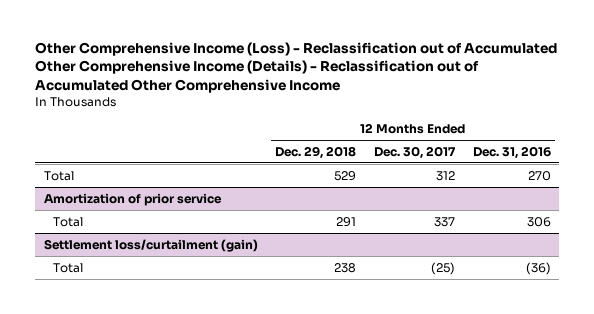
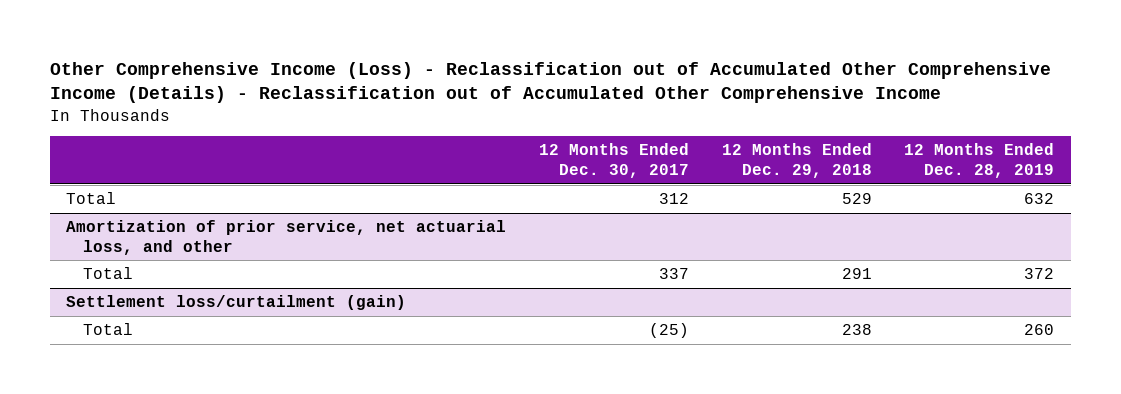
[472,145,551,159] Dec. 31, 2016 -> none
none -> [904,143,1055,179] 12 Months Ended Dec. 28, 2019
[43,192,222,206] Amortization of prior service -> [66,220,507,255] Amortization of prior service, net actuarial loss, and other

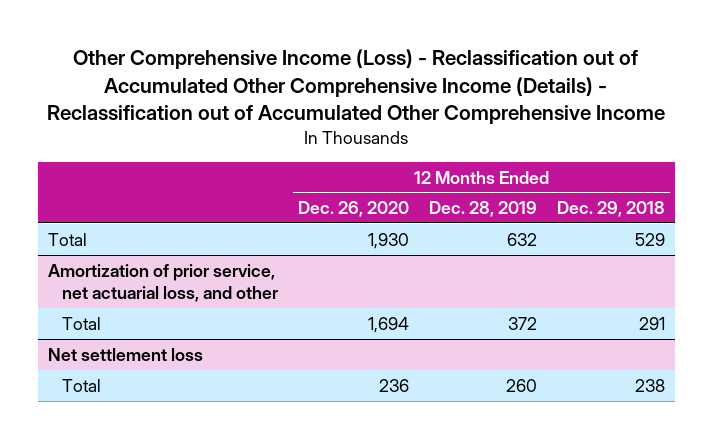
[539,143,690,179] 12 Months Ended Dec. 30, 2017 -> none
none -> [298,201,410,218] Dec. 26, 2020
[66,295,407,311] Settlement loss/curtailment (gain) -> [47,347,203,361] Net settlement loss

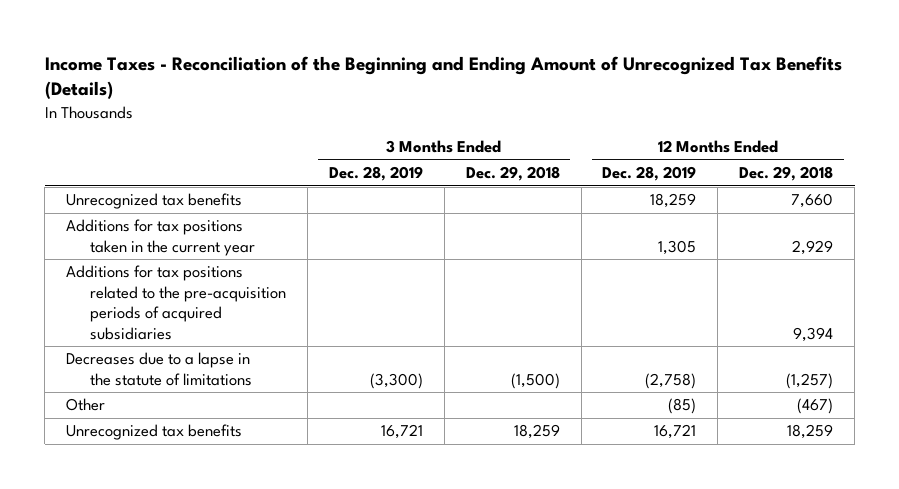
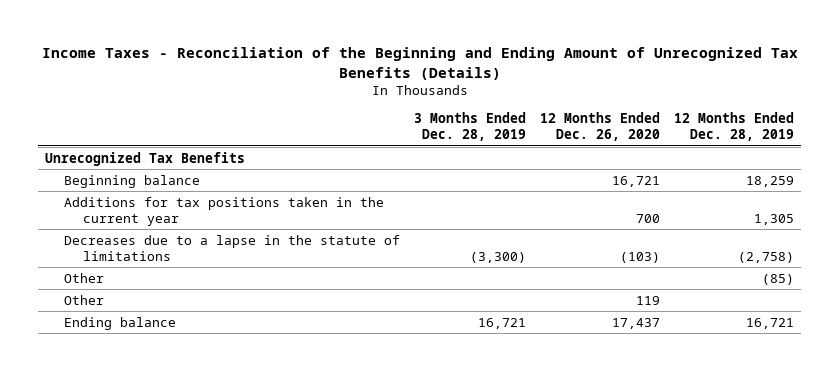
[465,166,560,182] Dec. 29, 2018 -> none
[739,166,834,182] Dec. 29, 2018 -> none
none -> [540,112,661,142] 12 Months Ended Dec. 26, 2020
none -> [44,151,245,166] Unrecognized Tax Benefits
[65,193,242,210] Unrecognized tax benefits -> [63,174,200,188] Beginning balance
[65,265,287,340] Additions for tax positions related to the pre-acquisition periods of acquired subsidiaries -> none
none -> [63,294,104,305] Other
[65,424,242,441] Unrecognized tax benefits -> [63,316,176,330] Ending balance

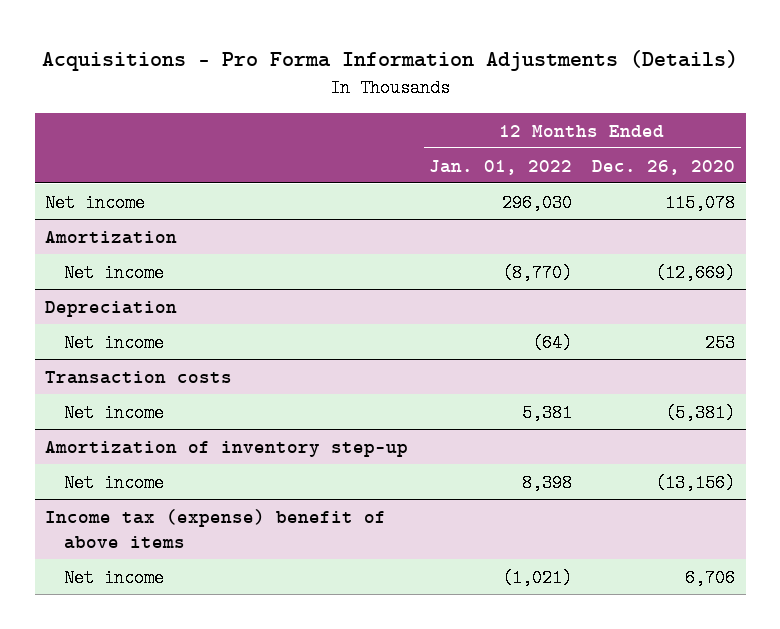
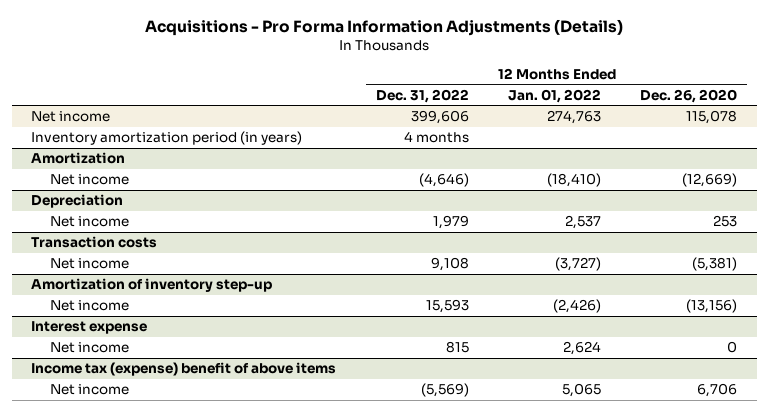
none -> [375,88,469,103] Dec. 31, 2022
[501,193,572,212] 296,030 -> [547,110,602,125] 274,763
none -> [31,131,303,146] Inventory amortization period (in years)
[501,263,572,282] (8,770) -> [547,173,602,188] (18,410)
[531,333,572,352] (64) -> [565,215,602,230] 2,537
[521,403,572,422] 5,381 -> [555,257,602,272] (3,727)
[521,473,572,492] 8,398 -> [553,299,602,314] (2,426)
none -> [31,321,148,335] Interest expense
none -> [49,342,129,354] Net income
[501,568,572,587] (1,021) -> [562,383,602,398] 5,065

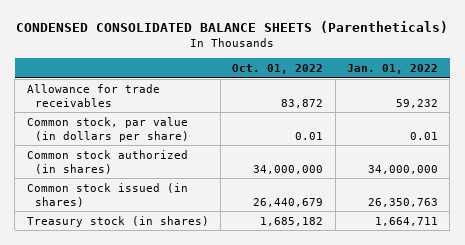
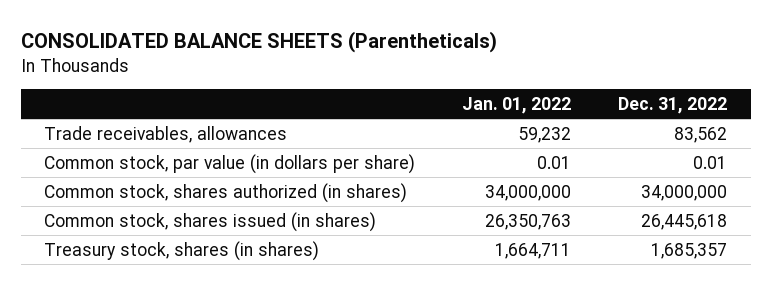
[16,21,449,34] CONDENSED CONSOLIDATED BALANCE SHEETS (Parentheticals) -> [20,30,497,53] CONSOLIDATED BALANCE SHEETS (Parentheticals)
[232,64,324,75] Oct. 01, 2022 -> none
none -> [618,96,728,114] Dec. 31, 2022
[26,83,160,107] Allowance for trade receivables -> [44,125,288,143] Trade receivables, allowances
[26,149,188,174] Common stock authorized (in shares) -> [44,182,408,203] Common stock, shares authorized (in shares)
[26,182,188,207] Common stock issued (in shares) -> [44,211,377,232] Common stock, shares issued (in shares)
[26,215,209,227] Treasury stock (in shares) -> [44,240,320,261] Treasury stock, shares (in shares)

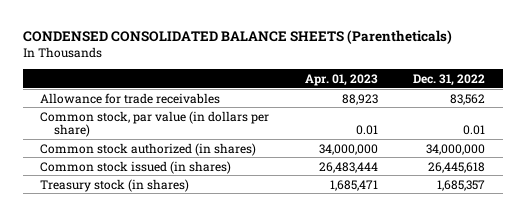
[20,30,497,53] CONSOLIDATED BALANCE SHEETS (Parentheticals) -> [22,30,452,45] CONDENSED CONSOLIDATED BALANCE SHEETS (Parentheticals)
[462,96,572,114] Jan. 01, 2022 -> none
none -> [304,73,378,86] Apr. 01, 2023
[44,125,288,143] Trade receivables, allowances -> [40,92,221,104] Allowance for trade receivables
[44,182,408,203] Common stock, shares authorized (in shares) -> [40,142,257,156] Common stock authorized (in shares)
[44,211,377,232] Common stock, shares issued (in shares) -> [40,160,232,174] Common stock issued (in shares)
[44,240,320,261] Treasury stock, shares (in shares) -> [40,178,190,192] Treasury stock (in shares)

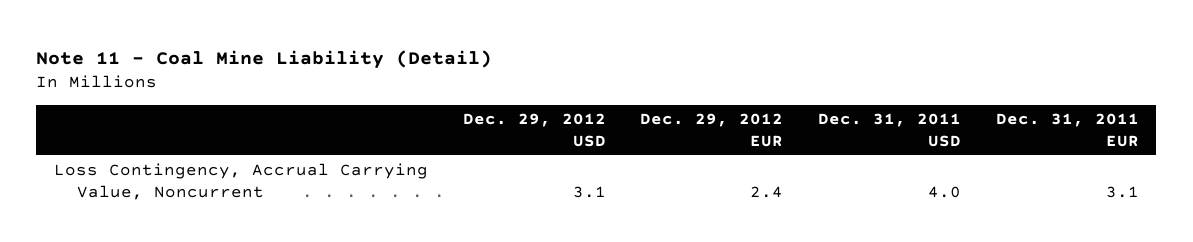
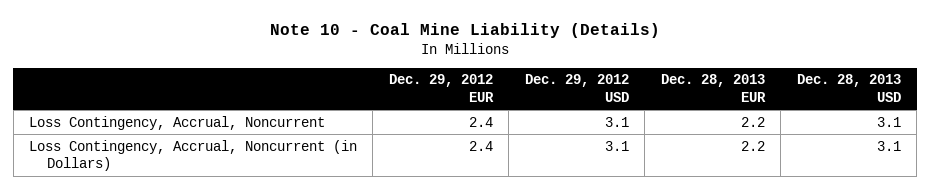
[36,49,493,69] Note 11 - Coal Mine Liability (Detail) -> [269,22,660,38] Note 10 - Coal Mine Liability (Details)
[818,113,962,147] Dec. 31, 2011 USD -> none
[996,113,1140,147] Dec. 31, 2011 EUR -> none
none -> [660,74,766,103] Dec. 28, 2013 EUR
none -> [796,74,901,103] Dec. 28, 2013 USD
[53,163,428,200] Loss Contingency, Accrual Carrying Value, Noncurrent -> [28,115,325,130] Loss Contingency, Accrual, Noncurrent
none -> [28,139,357,172] Loss Contingency, Accrual, Noncurrent (in Dollars)

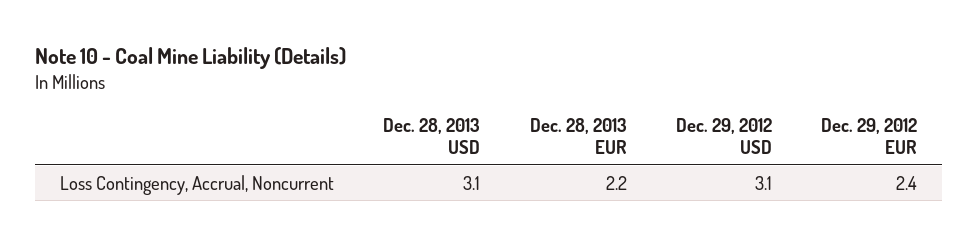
[28,139,357,172] Loss Contingency, Accrual, Noncurrent (in Dollars) -> none

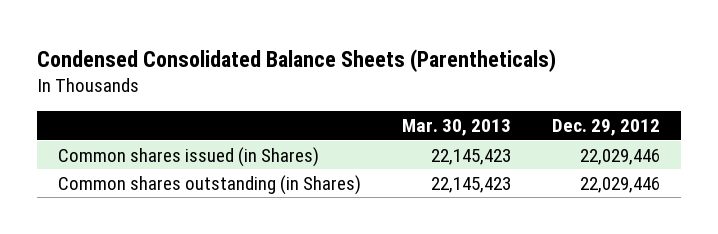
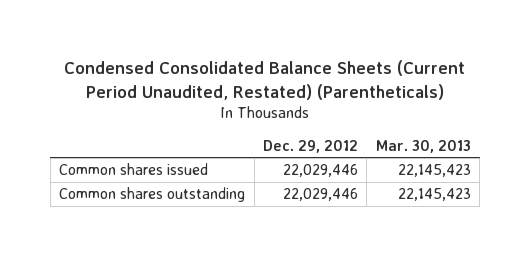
[37,48,557,72] Condensed Consolidated Balance Sheets (Parentheticals) -> [63,59,465,100] Condensed Consolidated Balance Sheets (Current Period Unaudited, Restated) (Parentheticals)
[57,146,319,167] Common shares issued (in Shares) -> [59,163,209,176] Common shares issued
[57,174,361,195] Common shares outstanding (in Shares) -> [59,187,246,203] Common shares outstanding

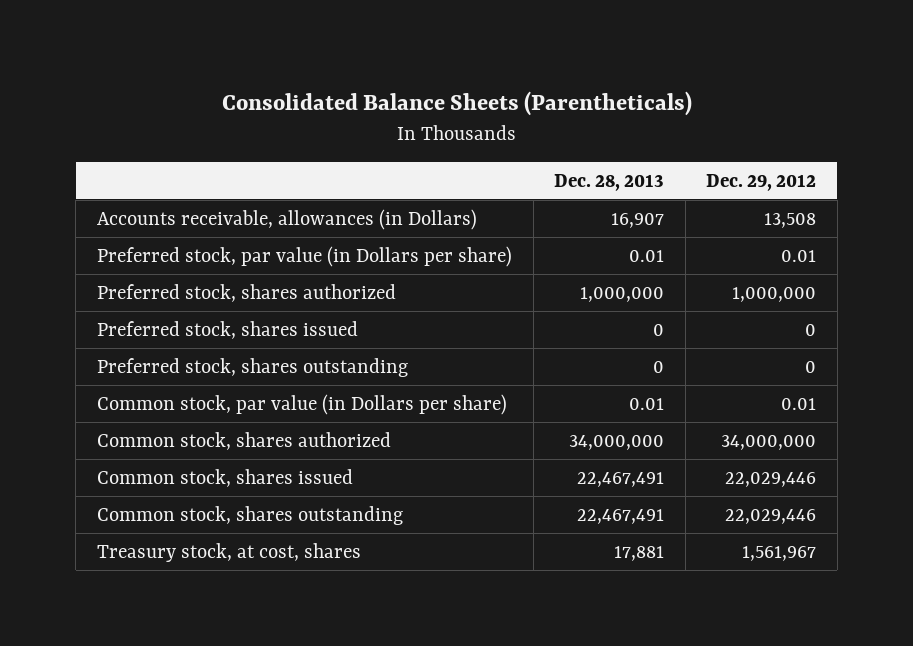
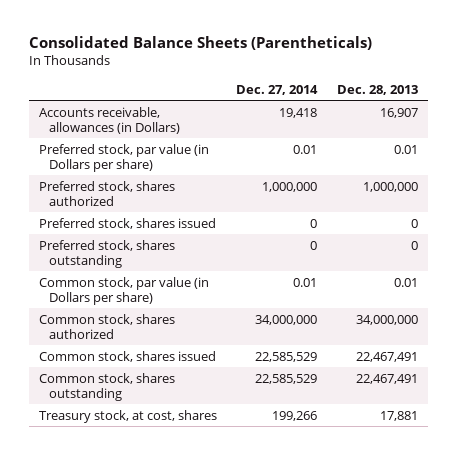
[706,173,817,191] Dec. 29, 2012 -> none
none -> [236,84,319,95] Dec. 27, 2014
[97,320,359,339] Preferred stock, shares issued -> [38,217,216,229] Prеfеrrеd stock, sharеs issuеd
[97,357,409,377] Preferred stock, shares outstanding -> [38,239,175,268] Prеfеrrеd stock, sharеs outstanding
[97,393,508,415] Common stock, par value (in Dollars per share) -> [38,276,209,305] Common stock, par valuе (in Dollars per share)
[97,431,392,450] Common stock, shares authorized -> [38,313,175,339] Common stock, sharеs authorizеd
[97,468,354,487] Common stock, shares issued -> [38,350,216,362] Common stock, sharеs issuеd
[97,505,404,525] Common stock, shares outstanding -> [38,372,175,401] Common stock, sharеs outstanding
[97,542,362,562] Treasury stock, at cost, shares -> [38,409,217,423] Trеasury stock, at cost, sharеs

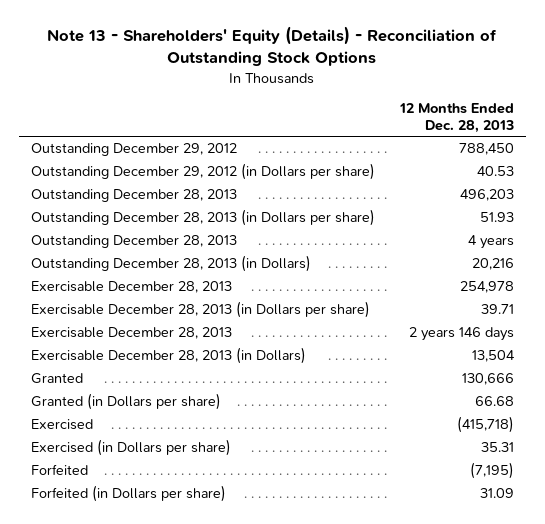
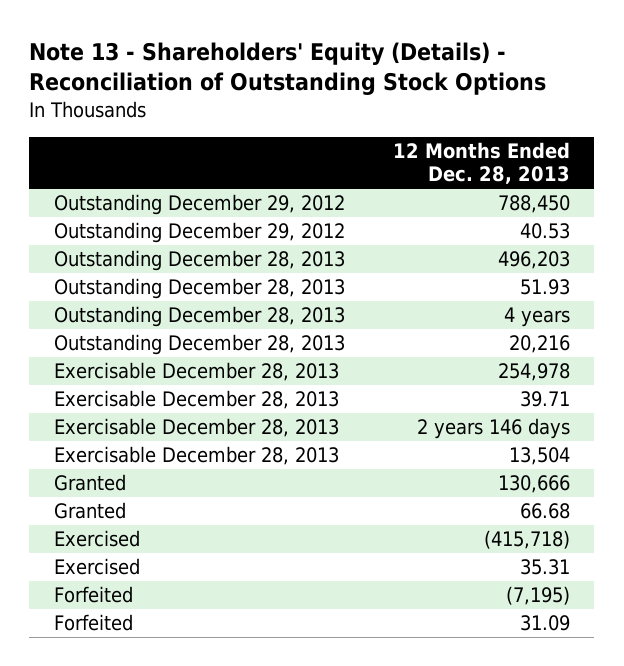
[30,163,375,181] Outstanding December 29, 2012 (in Dollars per share) -> [53,222,345,244] Outstanding December 29, 2012
[30,209,375,227] Outstanding December 28, 2013 (in Dollars per share) -> [53,278,345,300] Outstanding December 28, 2013
[30,255,311,273] Outstanding December 28, 2013 (in Dollars) -> [53,334,345,356] Outstanding December 28, 2013
[30,301,370,319] Exercisable December 28, 2013 (in Dollars per share) -> [53,390,339,410] Exercisable December 28, 2013
[30,347,306,365] Exercisable December 28, 2013 (in Dollars) -> [53,446,339,466] Exercisable December 28, 2013
[30,393,221,411] Granted (in Dollars per share) -> [53,502,126,520] Granted
[30,439,231,457] Exercised (in Dollars per share) -> [53,558,140,576] Exercised
[30,485,226,503] Forfeited (in Dollars per share) -> [53,614,133,632] Forfeited

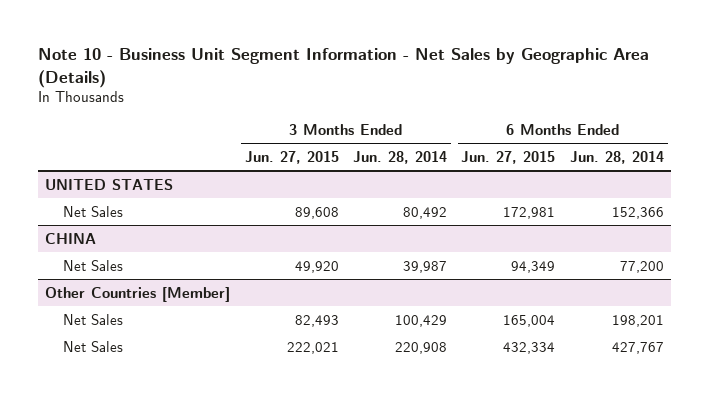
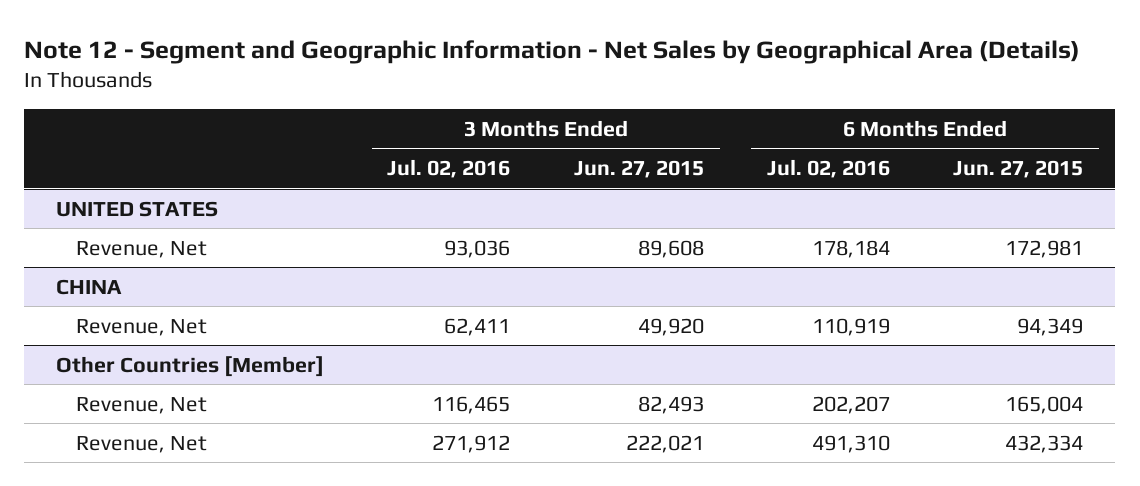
[38,48,650,88] Note 10 - Business Unit Segment Information - Net Sales by Geographic Area (Details) -> [24,40,1081,65] Note 12 - Segment and Geographic Information - Net Sales by Geographical Area (Details)
[353,150,448,164] Jun. 28, 2014 -> none
[569,150,664,164] Jun. 28, 2014 -> none
none -> [387,159,511,179] Jul. 02, 2016
none -> [767,159,891,179] Jul. 02, 2016
[63,205,124,217] Net Sales -> [76,240,208,258] Revenue, Net
[63,259,124,271] Net Sales -> [76,318,208,336] Revenue, Net
[63,313,124,325] Net Sales -> [76,396,208,414] Revenue, Net
[63,340,124,352] Net Sales -> [76,435,208,453] Revenue, Net

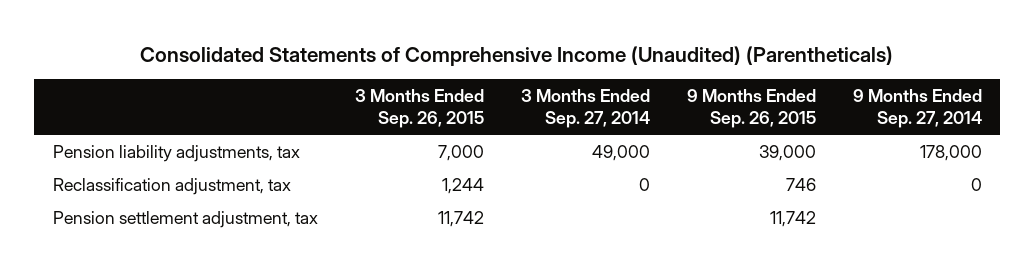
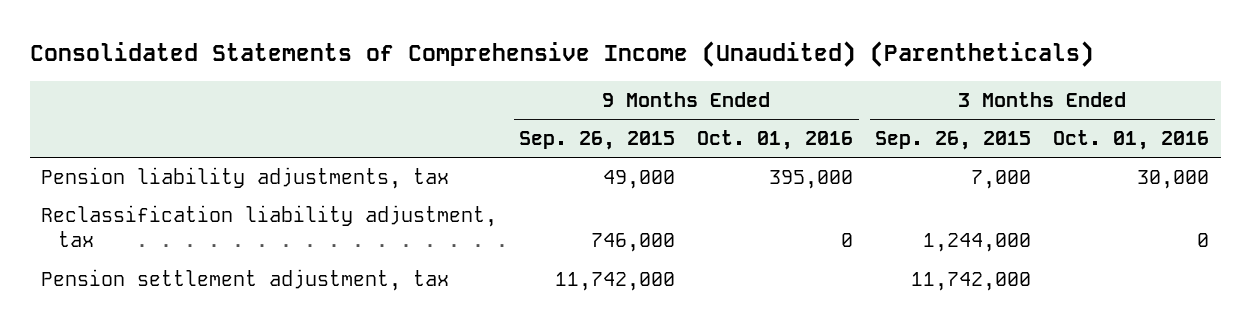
[520,89,650,129] 3 Months Ended Sep. 27, 2014 -> none
[852,89,982,129] 9 Months Ended Sep. 27, 2014 -> none
none -> [697,130,854,151] Oct. 01, 2016
none -> [1053,130,1210,151] Oct. 01, 2016
[758,144,816,161] 39,000 -> [603,170,676,190] 49,000
[52,177,291,195] Reclassification adjustment, tax -> [41,205,498,248] Reclassification liability adjustment, tax
[441,177,484,194] 1,244 -> [923,233,1032,253] 1,244,000
[785,177,816,191] 746 -> [591,233,676,253] 746,000
[437,210,484,227] 11,742 -> [911,272,1032,292] 11,742,000
[769,210,816,227] 11,742 -> [555,272,676,292] 11,742,000

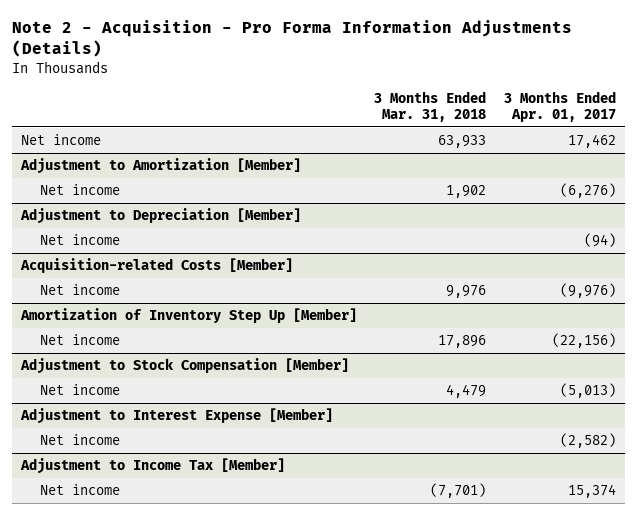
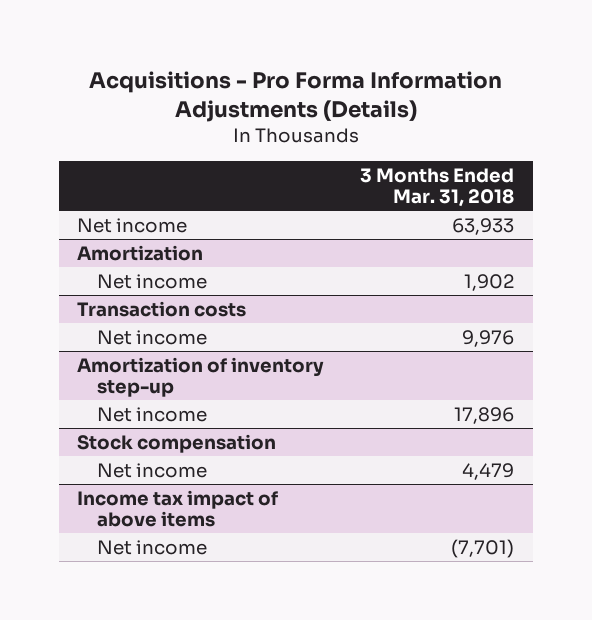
[11,19,572,58] Note 2 - Acquisition - Pro Forma Information Adjustments (Details) -> [88,71,502,123] Acquisitions - Pro Forma Information Adjustments (Details)
[503,91,616,123] 3 Months Ended Apr. 01, 2017 -> none
[19,158,301,175] Adjustment to Amortization [Member] -> [77,244,204,261] Amortization
[19,208,301,225] Adjustment to Depreciation [Member] -> none
[39,234,120,246] Net income -> none
[19,258,293,274] Acquisition-related Costs [Member] -> [77,300,247,317] Transaction costs
[19,308,357,324] Amortization of Inventory Step Up [Member] -> [77,356,325,398] Amortization of inventory step-up
[19,358,349,375] Adjustment to Stock Compensation [Member] -> [77,433,277,453] Stock compensation
[19,408,333,425] Adjustment to Interest Expense [Member] -> none
[39,434,120,446] Net income -> none
[19,458,285,475] Adjustment to Income Tax [Member] -> [77,489,279,528] Income tax impact of above items

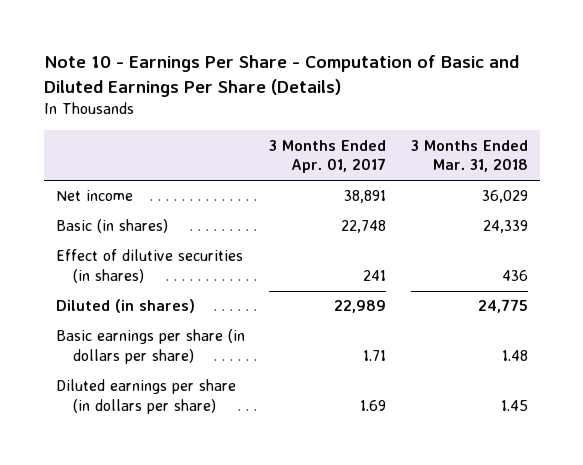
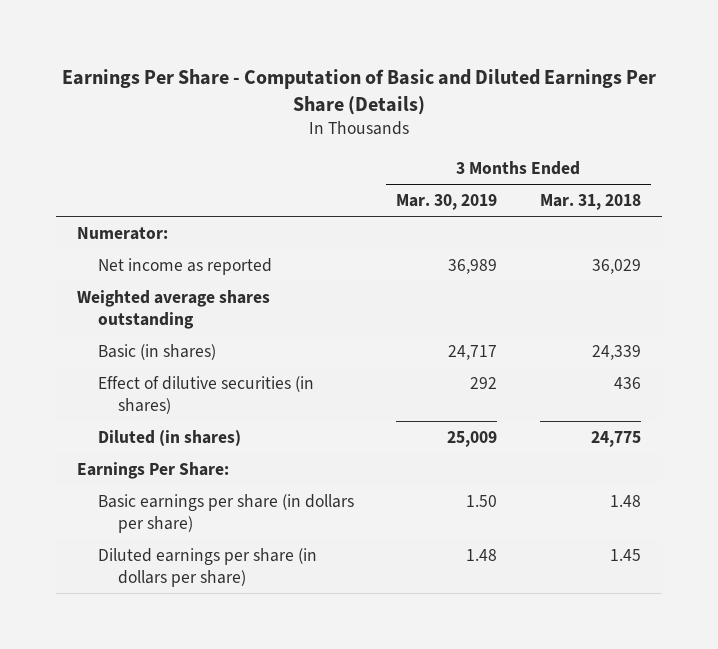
[43,55,519,97] Note 10 - Earnings Per Share - Computation of Basic and Diluted Earnings Per Share (Details) -> [62,68,657,115] Earnings Per Share - Computation of Basic and Diluted Earnings Per Share (Details)
[269,139,387,174] 3 Months Ended Apr. 01, 2017 -> none
none -> [396,193,498,210] Mar. 30, 2019
none -> [77,226,169,240] Numerator:
[55,190,133,202] Net income -> [97,257,272,275] Net income as reported
none -> [77,289,271,330] Weighted average shares outstanding
none -> [77,461,230,479] Earnings Per Share:

